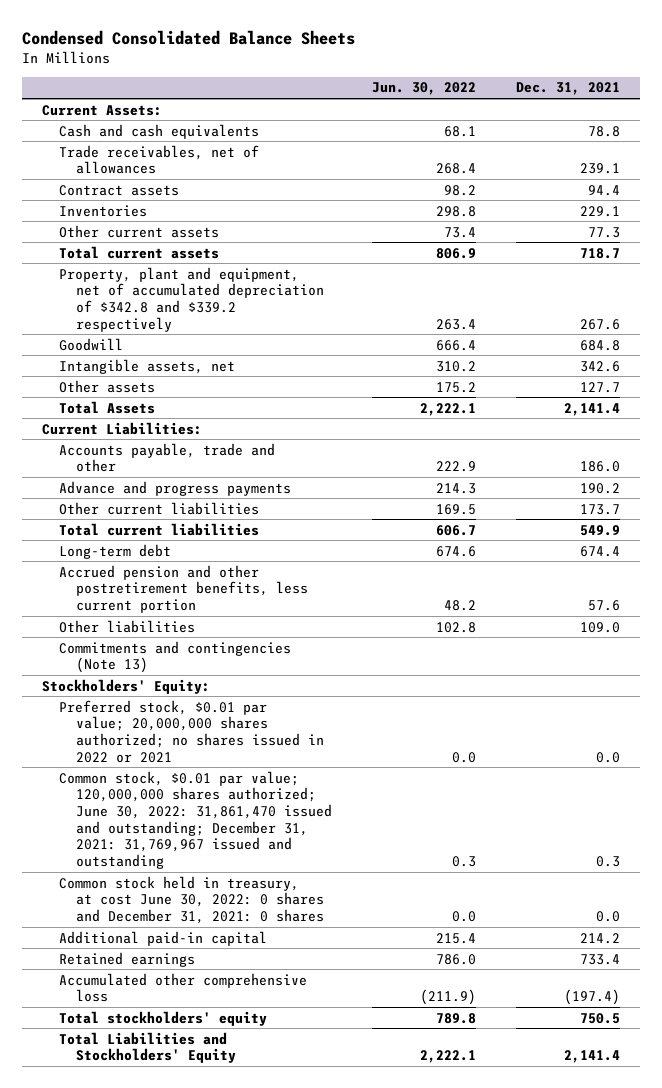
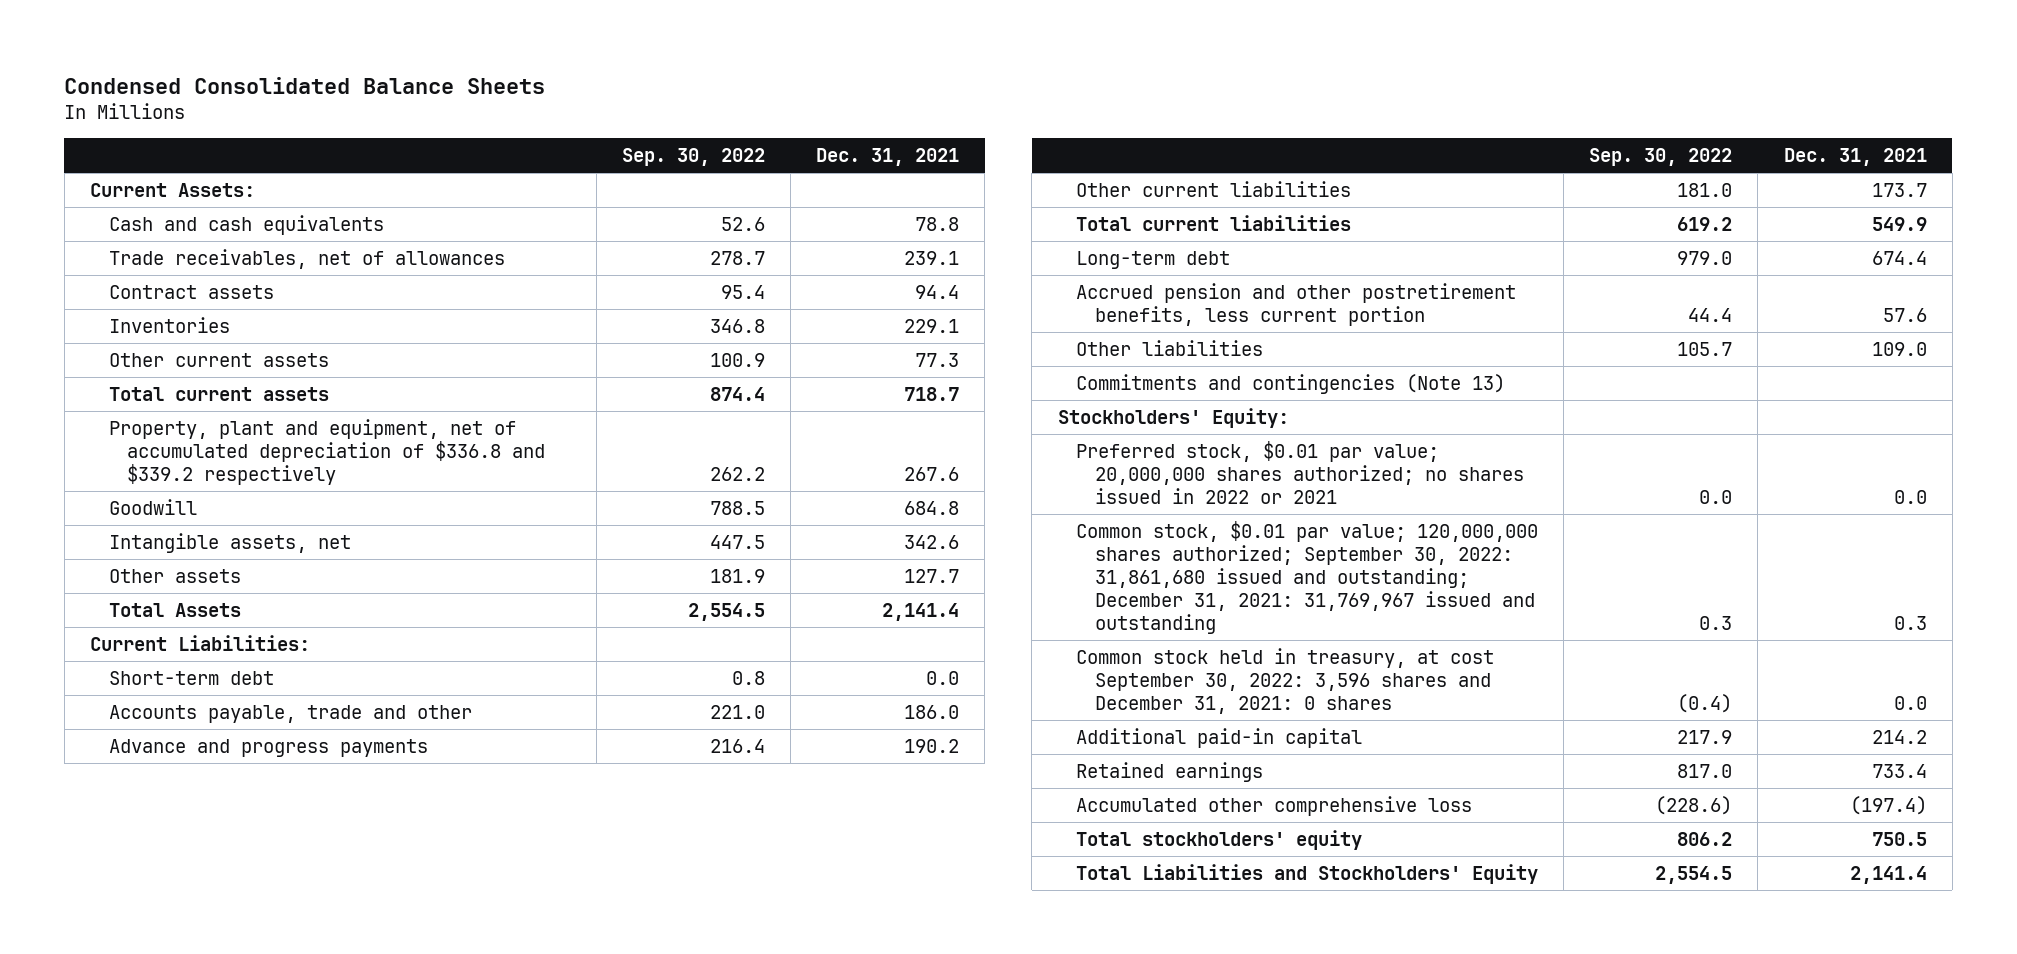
[372,82,477,96] Jun. 30, 2022 -> none
none -> [621,147,765,166] Sep. 30, 2022
[58,266,325,332] Property, plant and equipment, net of accumulated depreciation of $342.8 and $339.2 respectively -> [108,418,546,485] Property, plant and equipment, net of accumulated depreciation of $336.8 and $339.2 respectively
none -> [108,670,274,685] Short-term debt
[58,770,333,870] Common stock, $0.01 par value; 120,000,000 shares authorized; June 30, 2022: 31,861,470 issued and outstanding; December 31, 2021: 31,769,967 issued and outstanding -> [1076,520,1539,634] Common stock, $0.01 par value; 120,000,000 shares authorized; September 30, 2022: 31,861,680 issued and outstanding; December 31, 2021: 31,769,967 issued and outstanding
[58,875,325,924] Common stock held in treasury, at cost June 30, 2022: 0 shares and December 31, 2021: 0 shares -> [1076,647,1495,714] Common stock held in treasury, at cost September 30, 2022: 3,596 shares and December 31, 2021: 0 shares

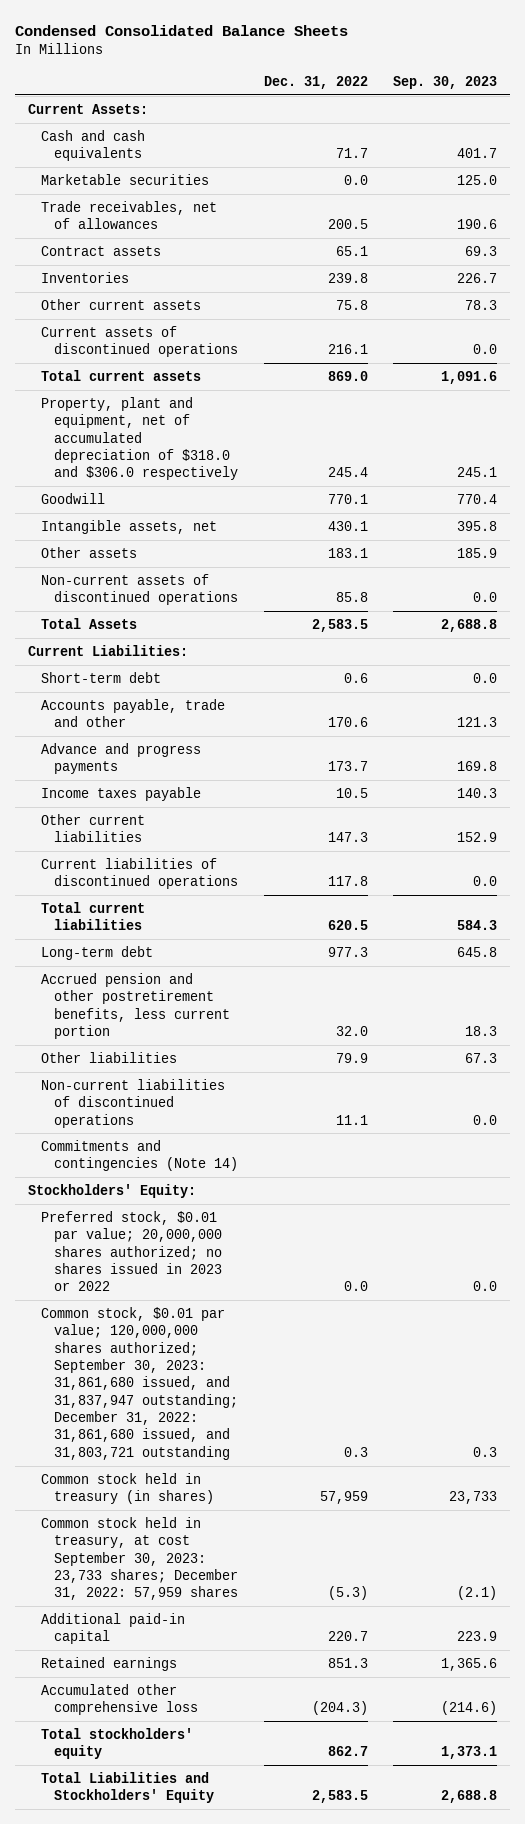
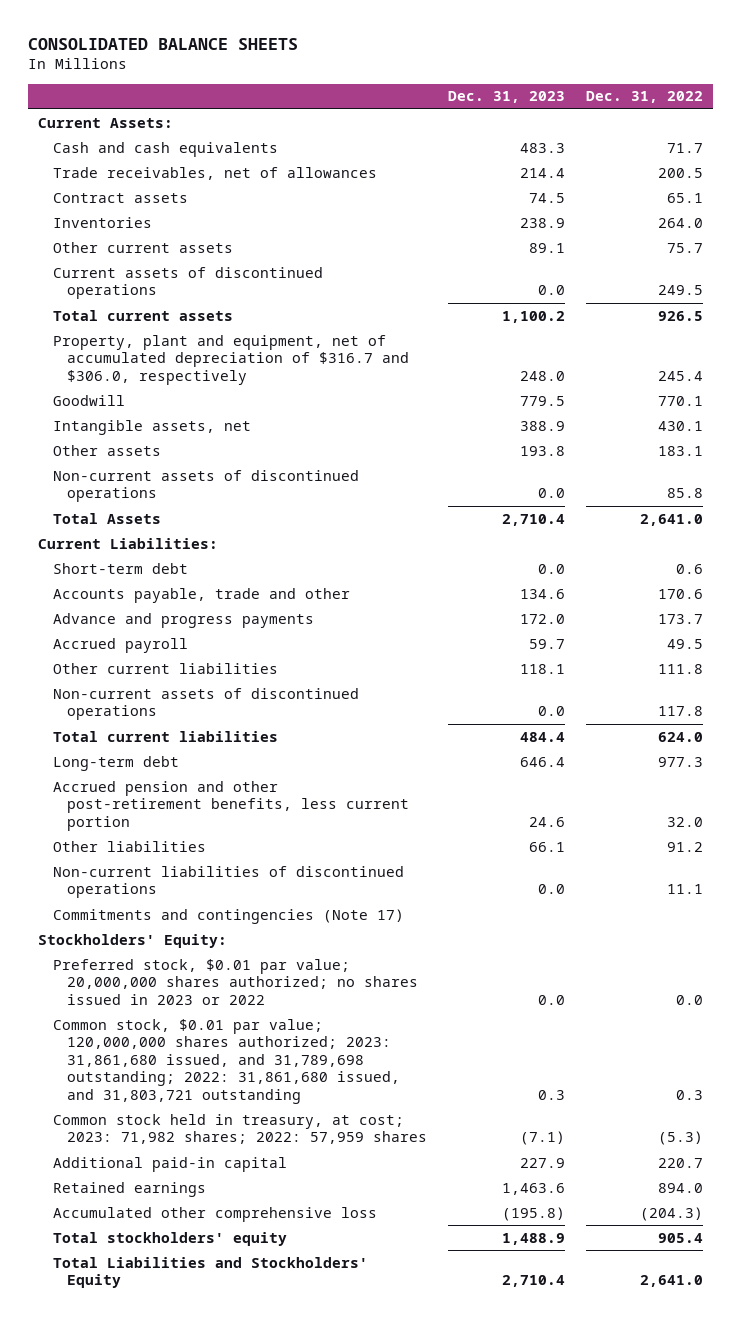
[14,25,348,37] Condensed Consolidated Balance Sheets -> [27,38,298,51] CONSOLIDATED BALANCE SHEETS
[393,75,498,89] Sep. 30, 2023 -> none
none -> [447,91,565,104] Dec. 31, 2023
[40,173,209,185] Marketable securities -> none
[327,272,368,283] 239.8 -> [657,217,703,228] 264.0
[335,299,368,310] 75.8 -> [666,242,703,253] 75.7
[327,344,368,355] 216.1 -> [657,285,703,296] 249.5
[327,370,368,381] 869.0 -> [657,310,703,321] 926.5
[40,396,238,481] Property, plant and equipment, net of accumulated depreciation of $318.0 and $306.0 respectively -> [52,334,409,385] Property, plant and equipment, net of accumulated depreciation of $316.7 and $306.0, respectively
[311,618,368,632] 2,583.5 -> [639,513,703,526] 2,641.0
[40,786,201,801] Income taxes payable -> none
none -> [52,637,188,653] Accrued payroll
[327,832,368,843] 147.3 -> [657,663,703,674] 111.8
[40,857,238,890] Current liabilities of discontinued operations -> [52,687,359,721] Non-current assets of discontinued operations
[327,920,368,931] 620.5 -> [657,731,703,742] 624.0
[40,972,230,1039] Accrued pension and other postretirement benefits, less current portion -> [52,780,409,831] Accrued pension and other post-retirement benefits, less current portion
[335,1052,368,1063] 79.9 -> [666,841,703,852] 91.2
[40,1139,238,1172] Commitments and contingencies (Note 14) -> [52,908,404,924] Commitments and contingencies (Note 17)
[40,1472,214,1505] Common stock held in treasury (in shares) -> none
[40,1306,238,1460] Common stock, $0.01 par value; 120,000,000 shares authorized; September 30, 2023: 31,861,680 issued, and 31,837,947 outstanding; December 31, 2022: 31,861,680 issued, and 31,803,721 outstanding -> [52,1018,400,1104] Common stock, $0.01 par value; 120,000,000 shares authorized; 2023: 31,861,680 issued, and 31,789,698 outstanding; 2022: 31,861,680 issued, and 31,803,721 outstanding
[40,1516,238,1601] Common stock held in treasury, at cost September 30, 2023: 23,733 shares; December 31, 2022: 57,959 shares -> [52,1113,427,1145] Common stock held in treasury, at cost; 2023: 71,982 shares; 2022: 57,959 shares
[327,1657,368,1668] 851.3 -> [657,1182,703,1193] 894.0
[327,1746,368,1757] 862.7 -> [657,1232,703,1243] 905.4
[311,1790,368,1804] 2,583.5 -> [639,1275,703,1288] 2,641.0

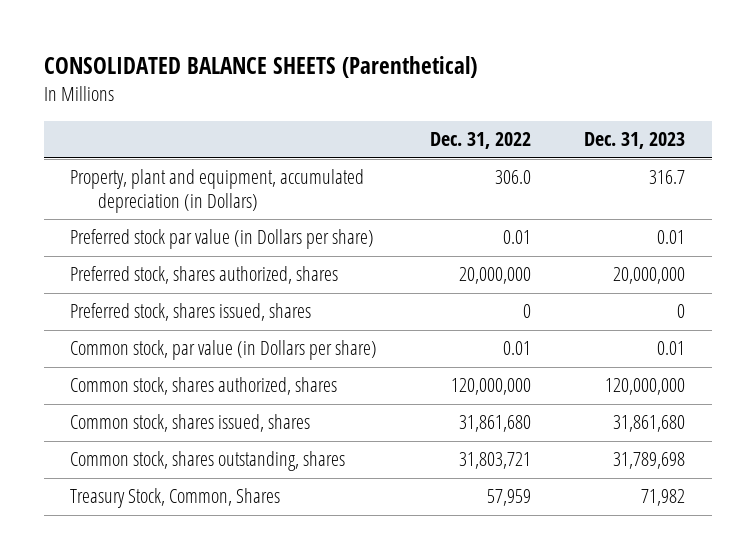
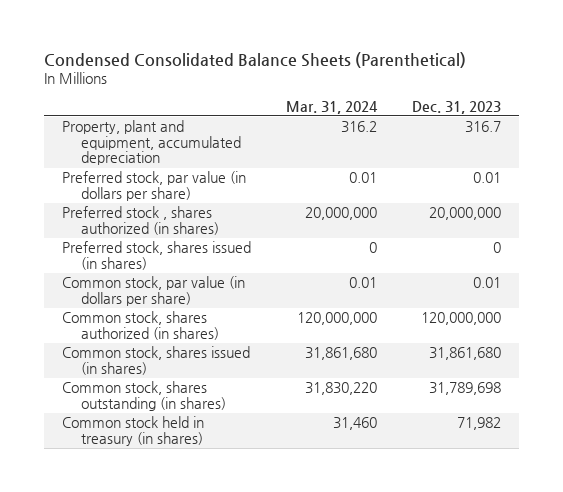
[43,56,477,79] CONSOLIDATED BALANCE SHEETS (Parenthetical) -> [44,52,467,69] Condensed Consolidated Balance Sheets (Parenthetical)
[430,132,532,150] Dec. 31, 2022 -> none
none -> [286,100,379,114] Mar. 31, 2024
[70,169,365,213] Property, plant and equipment, accumulated depreciation (in Dollars) -> [62,120,242,166] Property, plant and equipment, accumulated depreciation
[70,229,375,250] Preferred stock par value (in Dollars per share) -> [62,171,247,201] Preferred stock, par value (in dollars per share)
[70,266,339,285] Preferred stock, shares authorized, shares -> [62,206,220,235] Preferred stock , shares authorized (in shares)
[70,303,312,322] Preferred stock, shares issued, shares -> [62,241,252,270] Preferred stock, shares issued (in shares)
[70,340,378,361] Common stock, par value (in Dollars per share) -> [62,276,246,306] Common stock, par value (in dollars per share)
[70,377,338,396] Common stock, shares authorized, shares -> [62,311,220,340] Common stock, shares authorized (in shares)
[70,414,311,433] Common stock, shares issued, shares -> [62,346,251,375] Common stock, shares issued (in shares)
[70,451,346,472] Common stock, shares outstanding, shares -> [62,381,227,411] Common stock, shares outstanding (in shares)
[70,488,281,509] Treasury Stock, Common, Shares -> [62,416,205,446] Common stock held in treasury (in shares)

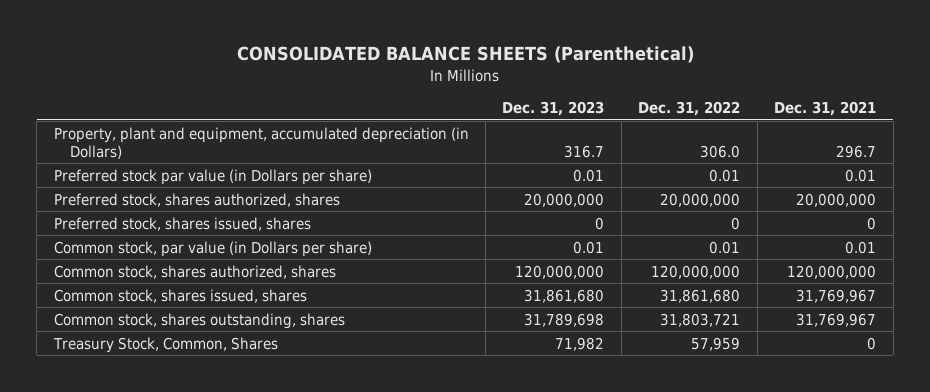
[44,52,467,69] Condensed Consolidated Balance Sheets (Parenthetical) -> [236,46,694,64] CONSOLIDATED BALANCE SHEETS (Parenthetical)
[286,100,379,114] Mar. 31, 2024 -> none
none -> [638,101,741,117] Dec. 31, 2022
none -> [774,101,877,117] Dec. 31, 2021
[62,120,242,166] Property, plant and equipment, accumulated depreciation -> [53,126,469,159] Property, plant and equipment, accumulated depreciation (in Dollars)
[62,171,247,201] Preferred stock, par value (in dollars per share) -> [53,168,372,185] Preferred stock par value (in Dollars per share)
[62,206,220,235] Preferred stock , shares authorized (in shares) -> [53,192,340,207] Preferred stock, shares authorized, shares
[62,241,252,270] Preferred stock, shares issued (in shares) -> [53,216,311,231] Preferred stock, shares issued, shares
[62,276,246,306] Common stock, par value (in dollars per share) -> [53,240,372,257] Common stock, par value (in Dollars per share)
[62,311,220,340] Common stock, shares authorized (in shares) -> [53,264,336,279] Common stock, shares authorized, shares
[62,346,251,375] Common stock, shares issued (in shares) -> [53,288,307,303] Common stock, shares issued, shares
[62,381,227,411] Common stock, shares outstanding (in shares) -> [53,312,345,329] Common stock, shares outstanding, shares
[62,416,205,446] Common stock held in treasury (in shares) -> [52,336,278,353] Treasury Stock, Common, Shares

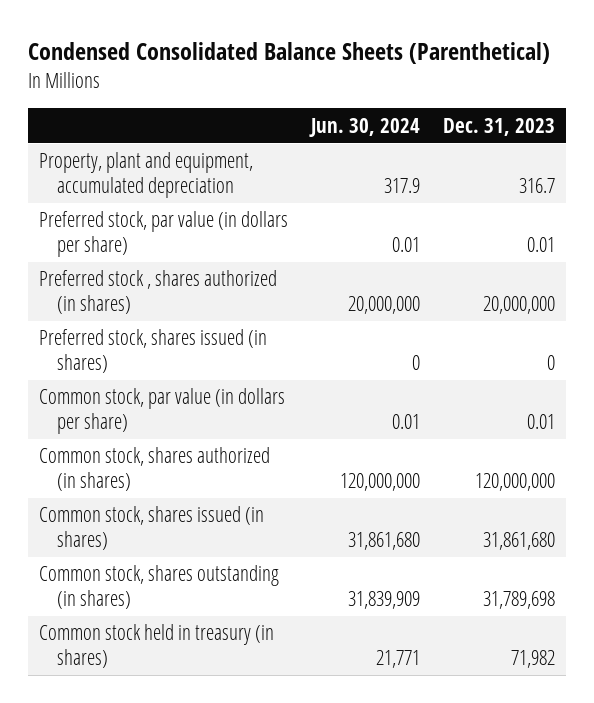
[236,46,694,64] CONSOLIDATED BALANCE SHEETS (Parenthetical) -> [28,41,551,64] Condensed Consolidated Balance Sheets (Parenthetical)
[638,101,741,117] Dec. 31, 2022 -> none
[774,101,877,117] Dec. 31, 2021 -> none
none -> [308,117,420,137] Jun. 30, 2024
[53,126,469,159] Property, plant and equipment, accumulated depreciation (in Dollars) -> [39,152,254,199] Property, plant and equipment, accumulated depreciation
[53,168,372,185] Preferred stock par value (in Dollars per share) -> [39,211,289,258] Preferred stock, par value (in dollars per share)
[53,192,340,207] Preferred stock, shares authorized, shares -> [39,270,278,315] Preferred stock , shares authorized (in shares)
[53,216,311,231] Preferred stock, shares issued, shares -> [39,329,268,374] Preferred stock, shares issued (in shares)
[53,240,372,257] Common stock, par value (in Dollars per share) -> [39,388,286,435] Common stock, par value (in dollars per share)
[53,264,336,279] Common stock, shares authorized, shares -> [39,447,271,492] Common stock, shares authorized (in shares)
[53,288,307,303] Common stock, shares issued, shares -> [39,506,265,551] Common stock, shares issued (in shares)
[53,312,345,329] Common stock, shares outstanding, shares -> [39,565,280,610] Common stock, shares outstanding (in shares)
[52,336,278,353] Treasury Stock, Common, Shares -> [39,624,275,669] Common stock held in treasury (in shares)

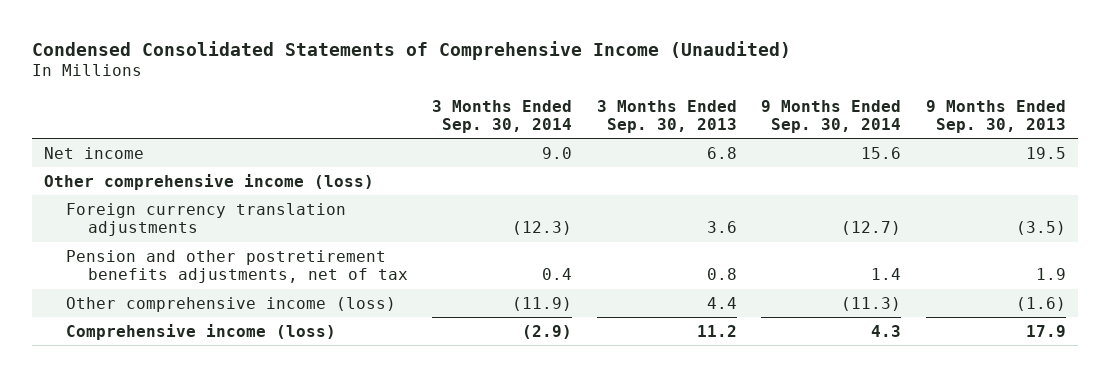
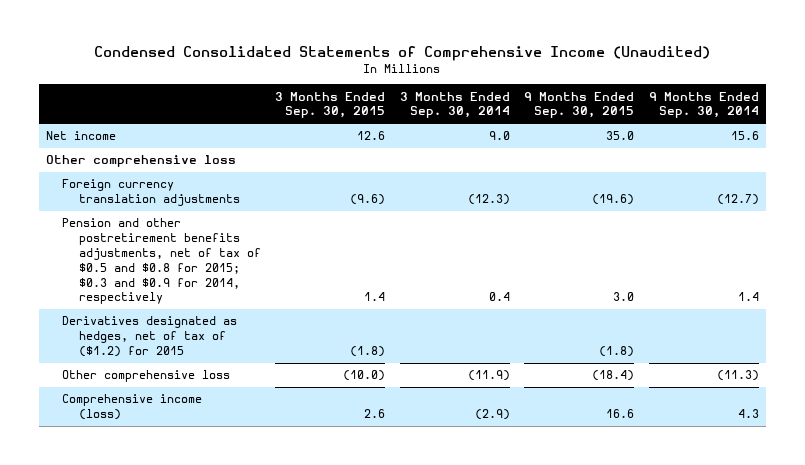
[596,99,737,133] 3 Months Ended Sep. 30, 2013 -> none
[925,99,1066,133] 9 Months Ended Sep. 30, 2013 -> none
none -> [275,91,386,119] 3 Months Ended Sep. 30, 2015
none -> [524,91,635,119] 9 Months Ended Sep. 30, 2015
[44,173,375,190] Other comprehensive income (loss) -> [46,155,237,168] Other comprehensive loss
[65,249,408,284] Pension and other postretirement benefits adjustments, net of tax -> [62,218,261,305] Pension and other postretirement benefits adjustments, net of tax of $0.5 and $0.8 for 2015; $0.3 and $0.9 for 2014, respectively
none -> [62,316,238,358] Derivatives designated as hedges, net of tax of ($1.2) for 2015
[65,296,396,312] Other comprehensive income (loss) -> [62,370,231,383] Other comprehensive loss

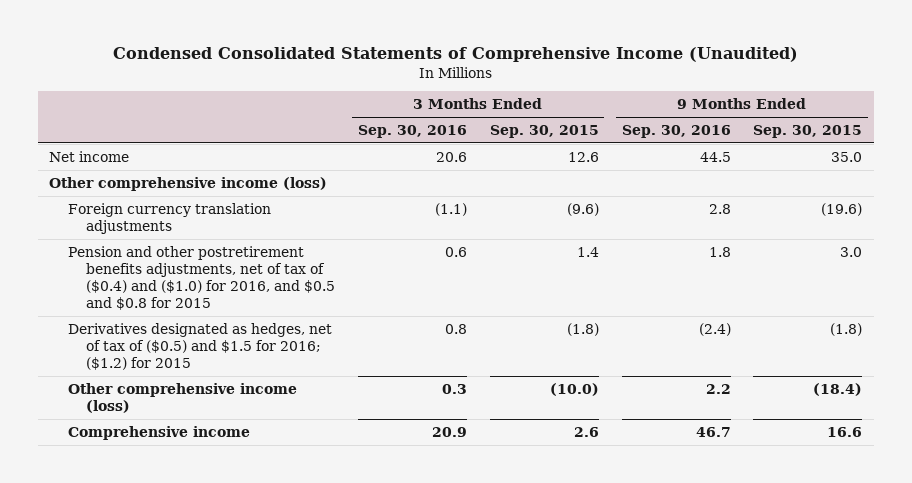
[399,91,510,119] 3 Months Ended Sep. 30, 2014 -> none
[648,91,759,119] 9 Months Ended Sep. 30, 2014 -> none
none -> [357,124,467,138] Sep. 30, 2016
none -> [621,124,731,138] Sep. 30, 2016
[46,155,237,168] Other comprehensive loss -> [49,176,328,191] Other comprehensive income (loss)
[62,218,261,305] Pension and other postretirement benefits adjustments, net of tax of $0.5 and $0.8 for 2015; $0.3 and $0.9 for 2014, respectively -> [67,245,335,310] Pension and other postretirement benefits adjustments, net of tax of ($0.4) and ($1.0) for 2016, and $0.5 and $0.8 for 2015
[62,316,238,358] Derivatives designated as hedges, net of tax of ($1.2) for 2015 -> [67,322,332,370] Derivatives designated as hedges, net of tax of ($0.5) and $1.5 for 2016; ($1.2) for 2015
[62,370,231,383] Other comprehensive loss -> [67,382,297,413] Other comprehensive income (loss)
[62,394,203,421] Comprehensive income (loss) -> [67,425,250,440] Comprehensive income

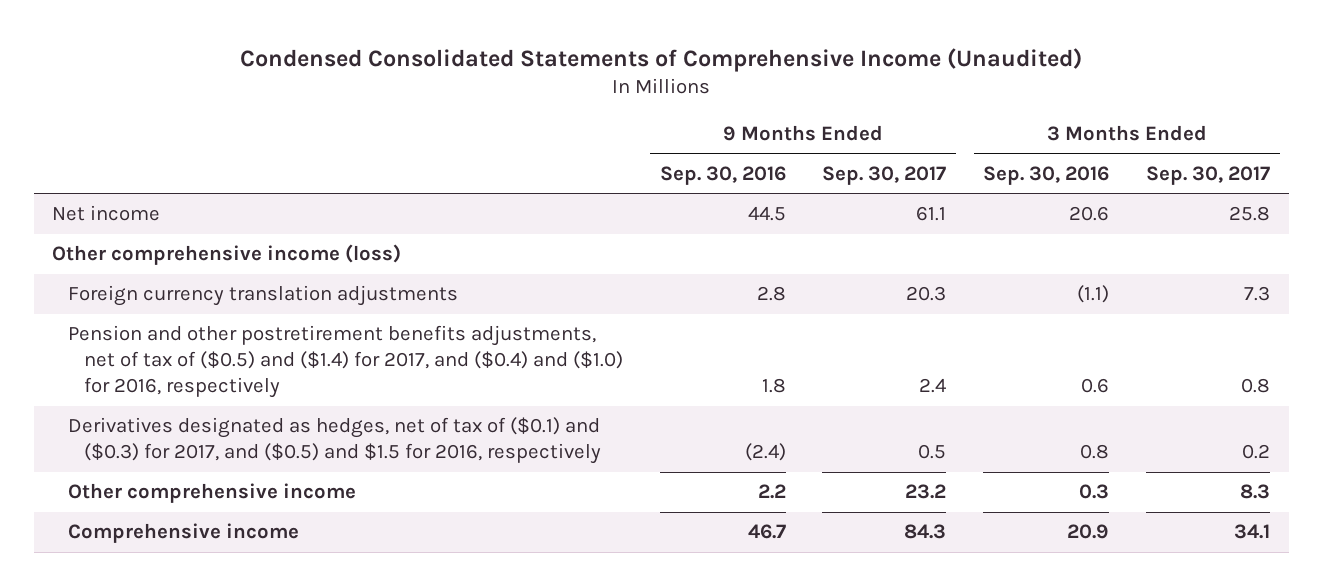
[489,124,599,138] Sep. 30, 2015 -> none
[753,124,863,138] Sep. 30, 2015 -> none
none -> [822,165,947,185] Sep. 30, 2017
none -> [1146,165,1271,185] Sep. 30, 2017
[67,245,335,310] Pension and other postretirement benefits adjustments, net of tax of ($0.4) and ($1.0) for 2016, and $0.5 and $0.8 for 2015 -> [67,325,623,399] Pension and other postretirement benefits adjustments, net of tax of ($0.5) and ($1.4) for 2017, and ($0.4) and ($1.0) for 2016, respectively
[67,322,332,370] Derivatives designated as hedges, net of tax of ($0.5) and $1.5 for 2016; ($1.2) for 2015 -> [67,417,601,465] Derivatives designated as hedges, net of tax of ($0.1) and ($0.3) for 2017, and ($0.5) and $1.5 for 2016, respectively
[67,382,297,413] Other comprehensive income (loss) -> [67,483,356,504] Other comprehensive income

